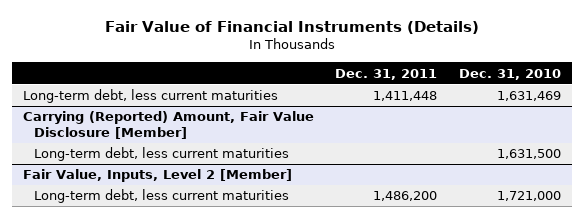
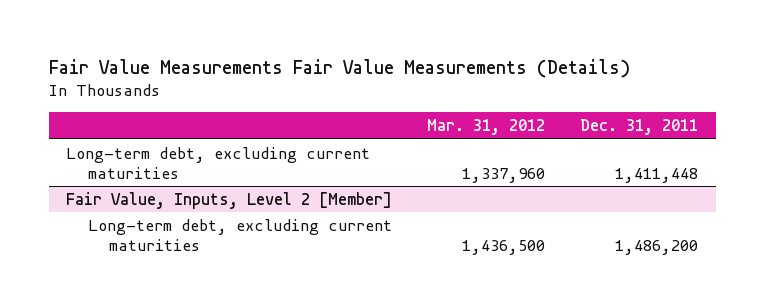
[104,20,479,34] Fair Value of Financial Instruments (Details) -> [48,58,630,78] Fair Value Measurements Fair Value Measurements (Details)
[459,68,562,80] Dec. 31, 2010 -> none
none -> [427,118,546,135] Mar. 31, 2012
[22,111,314,140] Carrying (Reported) Amount, Fair Value Disclosure [Member] -> none
[33,147,289,162] Long-term debt, less current maturities -> none
[22,89,278,104] Long-term debt, less current maturities -> [66,146,371,179] Long-term debt, excluding current maturities
[33,189,289,204] Long-term debt, less current maturities -> [87,218,392,251] Long-term debt, excluding current maturities

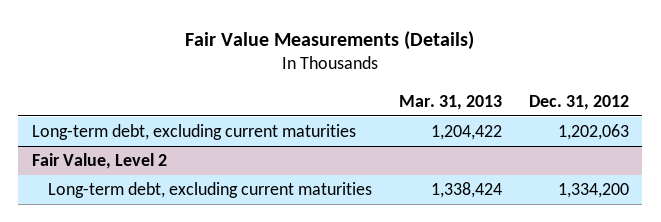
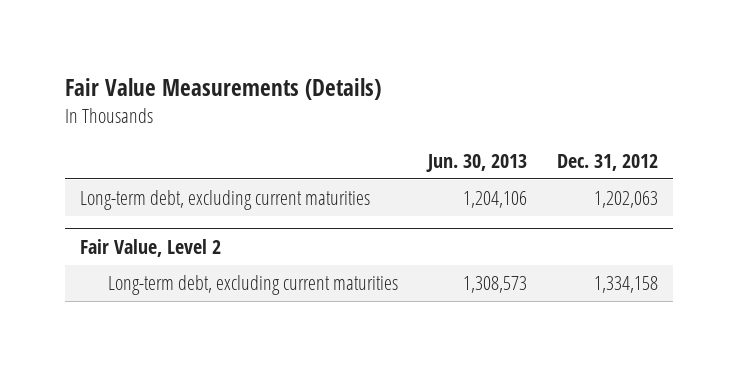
[399,94,503,110] Mar. 31, 2013 -> none
none -> [425,153,527,172] Jun. 30, 2013
[558,183,630,199] 1,334,200 -> [593,276,658,294] 1,334,158

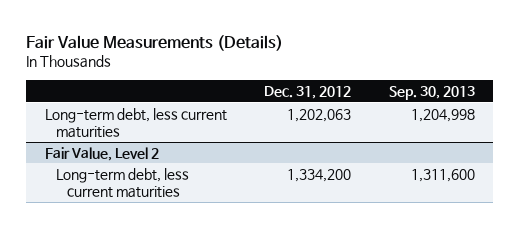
[425,153,527,172] Jun. 30, 2013 -> none
none -> [388,85,475,100] Sep. 30, 2013
[80,190,371,211] Long-term debt, excluding current maturities -> [44,107,227,139] Long-term debt, less current maturities
[107,275,398,296] Long-term debt, excluding current maturities -> [56,167,190,199] Long-term debt, less current maturities
[593,276,658,294] 1,334,158 -> [287,168,352,182] 1,334,200

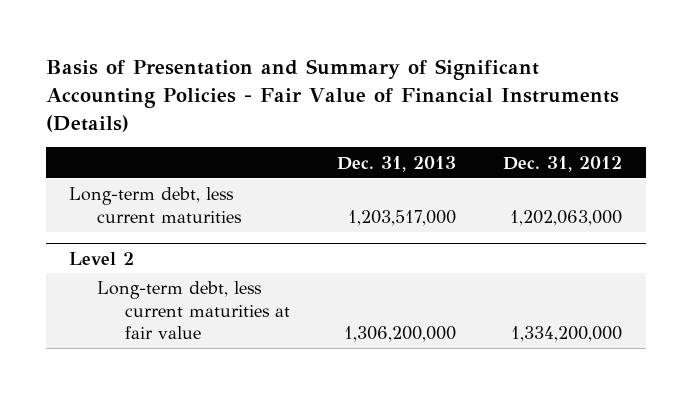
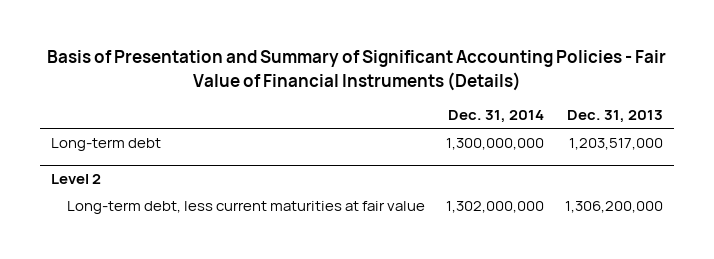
[503,155,623,172] Dec. 31, 2012 -> none
none -> [448,110,545,124] Dec. 31, 2014
[69,187,243,223] Long-term debt, less current maturities -> [50,137,161,151] Long-term debt

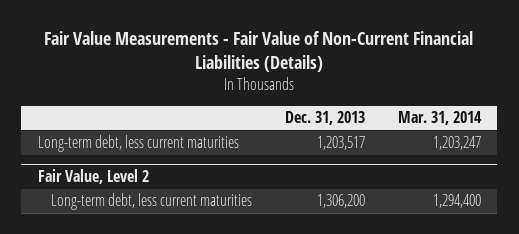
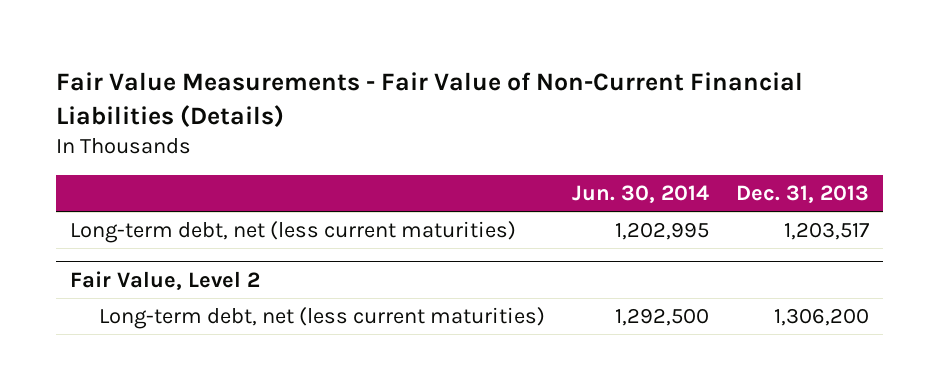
[397,111,482,126] Mar. 31, 2014 -> none
none -> [572,184,710,203] Jun. 30, 2014
[37,135,239,153] Long-term debt, less current maturities -> [69,221,516,244] Long-term debt, net (less current maturities)
[50,193,252,211] Long-term debt, less current maturities -> [99,307,546,330] Long-term debt, net (less current maturities)

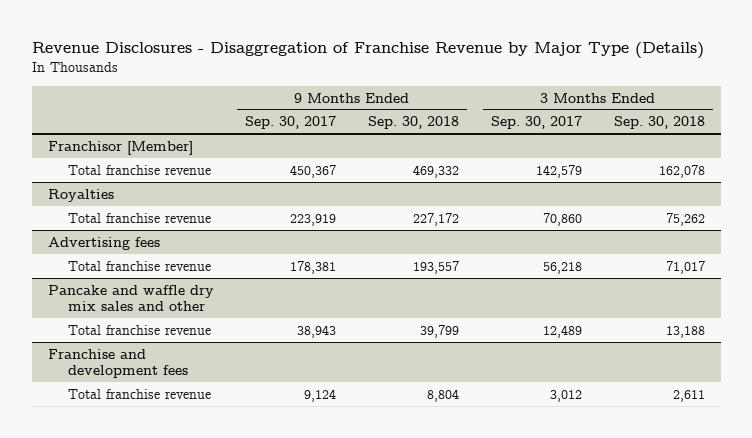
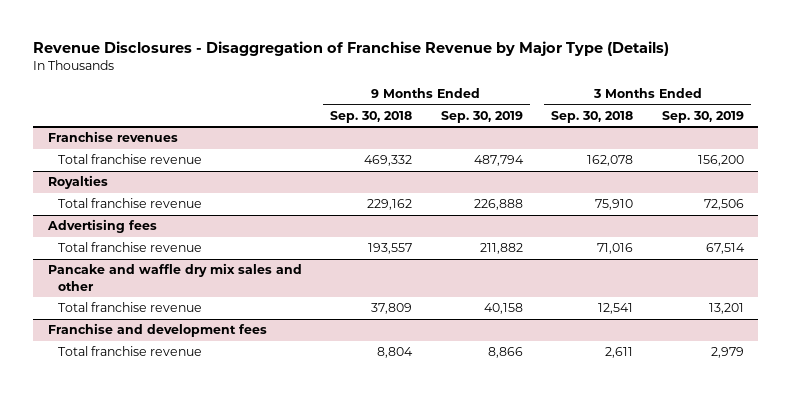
[245,116,337,130] Sep. 30, 2017 -> none
[490,116,582,130] Sep. 30, 2017 -> none
none -> [440,110,523,123] Sep. 30, 2019
none -> [661,110,744,123] Sep. 30, 2019
[47,140,193,155] Franchisor [Member] -> [47,131,178,143] Franchise revenues
[413,212,460,226] 227,172 -> [367,199,413,211] 229,162
[665,212,705,226] 75,262 -> [595,199,634,211] 75,910
[665,260,705,274] 71,017 -> [597,243,634,255] 71,016
[420,324,460,338] 39,799 -> [371,303,413,315] 37,809
[665,325,705,338] 13,188 -> [598,303,634,315] 12,541

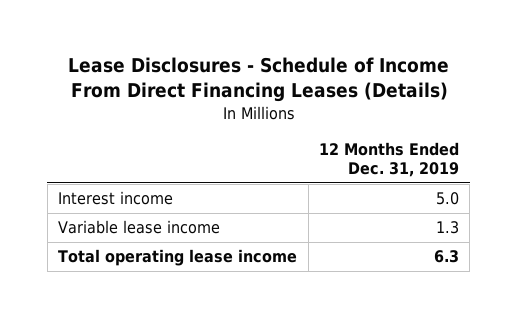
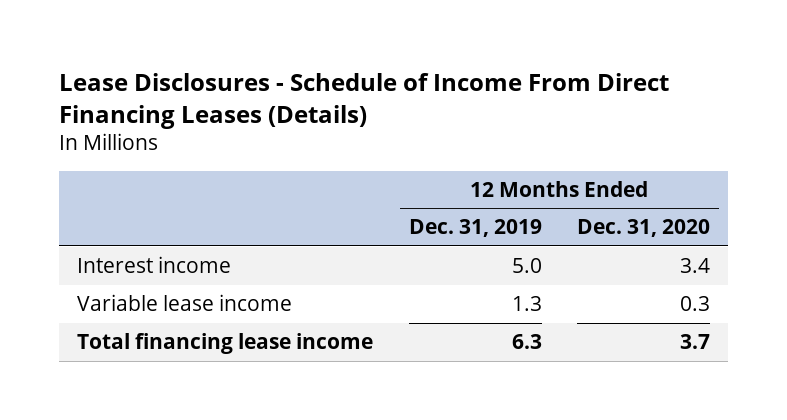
none -> [577,219,711,238] Dec. 31, 2020
[58,249,298,267] Total operating lease income -> [77,333,374,355] Total financing lease income

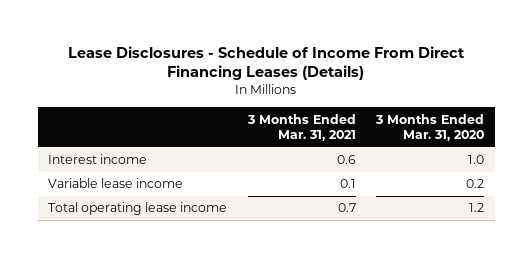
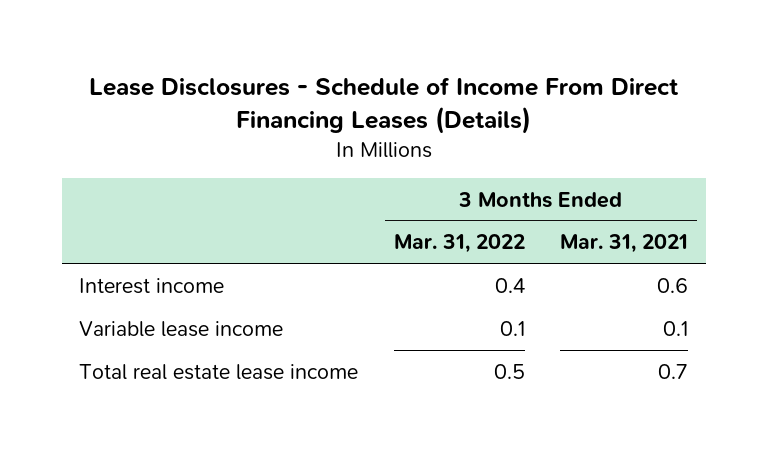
[375,113,485,142] 3 Months Ended Mar. 31, 2020 -> none
none -> [393,234,525,254] Mar. 31, 2022
[48,202,228,216] Total operating lease income -> [79,363,359,380] Total real estate lease income

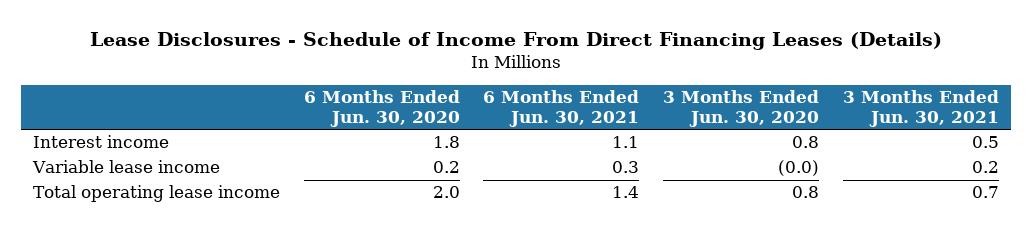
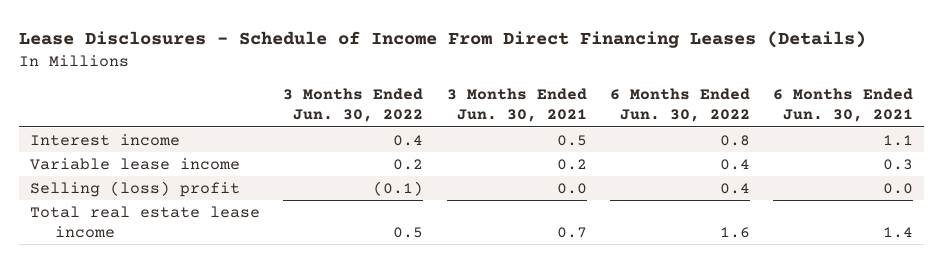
[303,90,460,127] 6 Months Ended Jun. 30, 2020 -> none
[663,90,820,127] 3 Months Ended Jun. 30, 2020 -> none
none -> [283,88,424,123] 3 Months Ended Jun. 30, 2022
none -> [609,88,750,123] 6 Months Ended Jun. 30, 2022
none -> [30,180,241,197] Selling (loss) profit
[32,185,280,203] Total operating lease income -> [30,205,261,238] Total real estate lease income

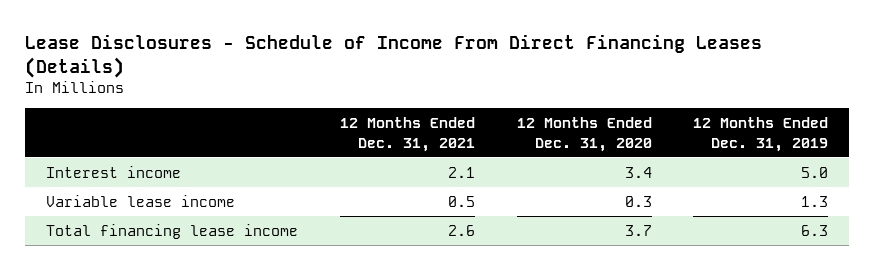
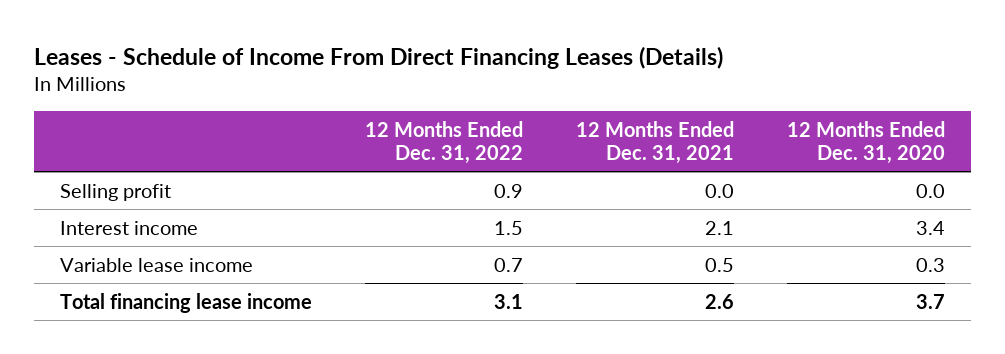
[25,34,763,78] Lease Disclosures - Schedule of Income From Direct Financing Leases (Details) -> [34,45,724,69] Leases - Schedule of Income From Direct Financing Leases (Details)
[693,116,829,152] 12 Months Ended Dec. 31, 2019 -> none
none -> [365,120,524,164] 12 Months Ended Dec. 31, 2022
none -> [60,183,172,201] Selling profit

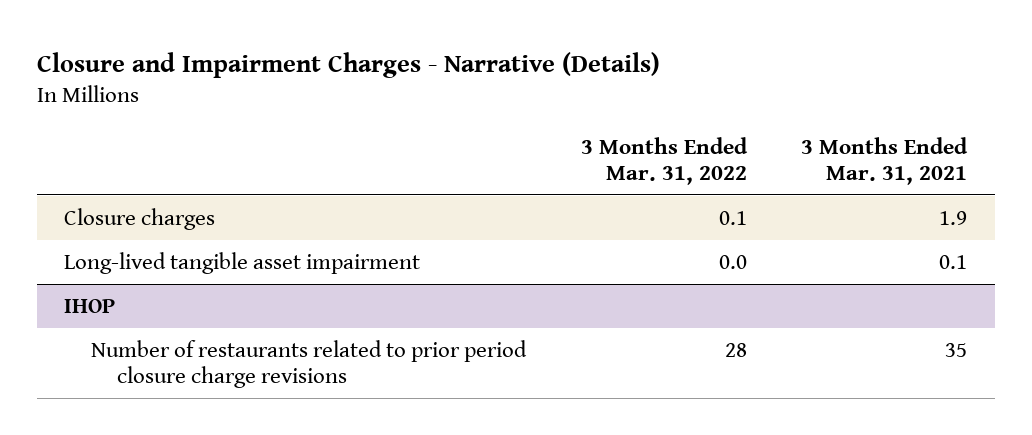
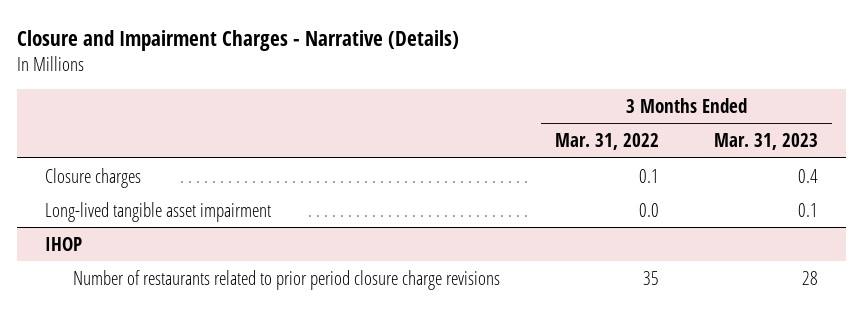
[801,136,969,185] 3 Months Ended Mar. 31, 2021 -> none
none -> [714,133,819,151] Mar. 31, 2023
[724,343,747,358] 28 -> [643,270,660,285] 35

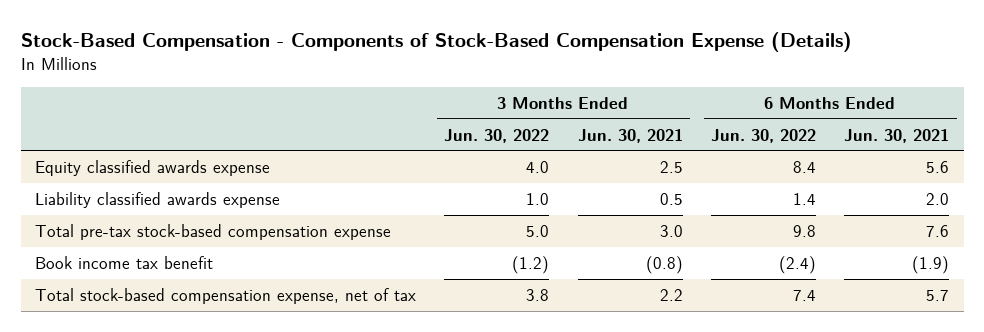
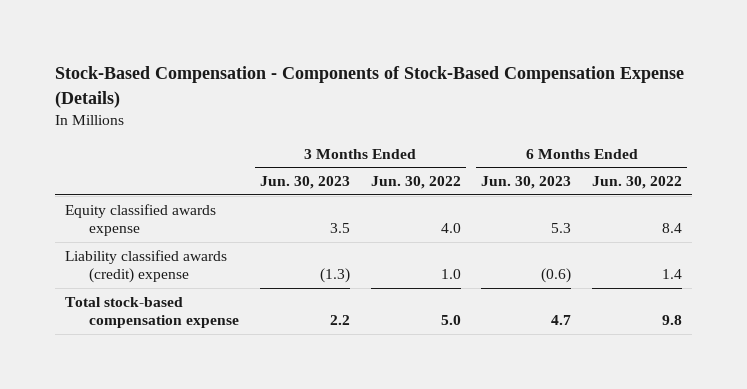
[577,128,683,143] Jun. 30, 2021 -> none
[844,128,950,143] Jun. 30, 2021 -> none
none -> [260,176,351,190] Jun. 30, 2023
none -> [481,176,572,190] Jun. 30, 2023
[34,255,213,269] Book income tax benefit -> none
[34,287,416,304] Total stock-based compensation expense, net of tax -> none
[34,191,280,208] Liability classified awards expense -> [65,249,228,284] Liability classified awards (credit) expense
[34,223,391,240] Total pre-tax stock-based compensation expense -> [65,296,240,329] Total stock-based compensation expense

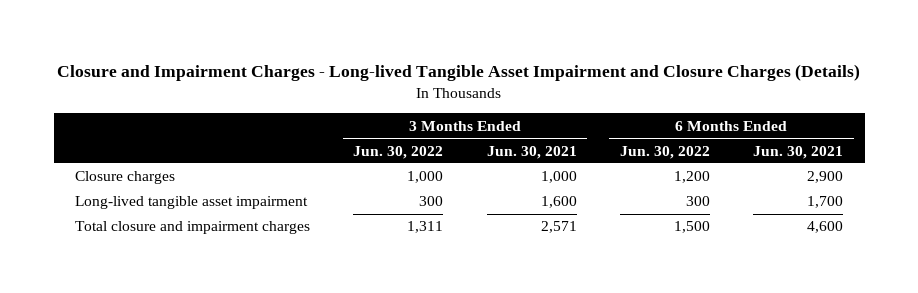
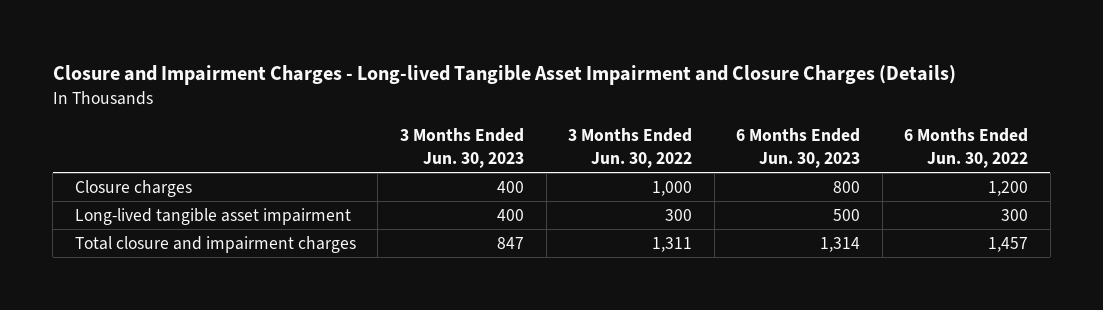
[486,145,577,159] Jun. 30, 2021 -> none
[752,145,843,159] Jun. 30, 2021 -> none
none -> [399,128,524,168] 3 Months Ended Jun. 30, 2023
none -> [736,128,861,168] 6 Months Ended Jun. 30, 2023
[673,221,710,234] 1,500 -> [988,236,1029,252] 1,457

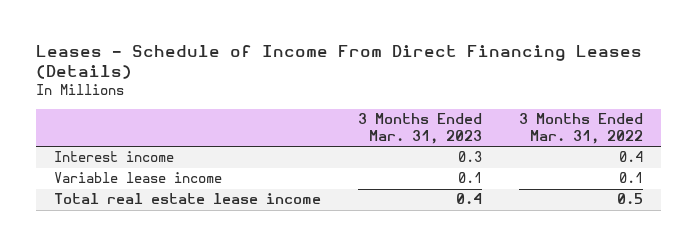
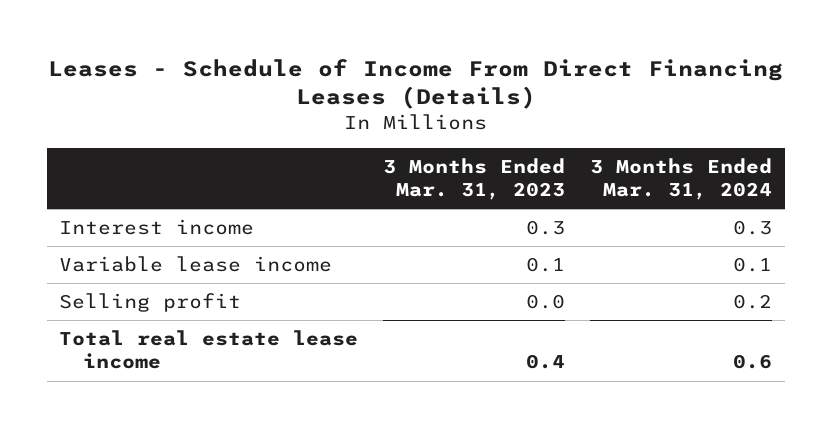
[518,112,643,145] 3 Months Ended Mar. 31, 2022 -> none
none -> [590,157,773,201] 3 Months Ended Mar. 31, 2024
none -> [59,293,242,313] Selling profit

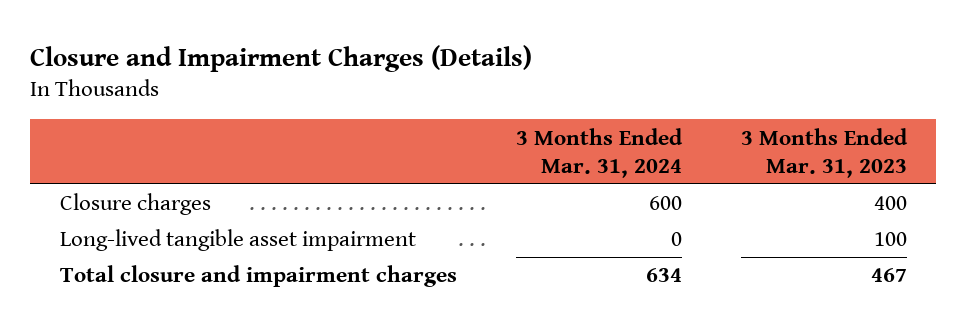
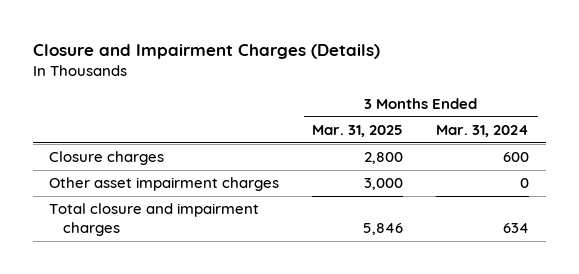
[740,127,908,178] 3 Months Ended Mar. 31, 2023 -> none
none -> [312,125,404,138] Mar. 31, 2025
[59,229,416,252] Long-lived tangible asset impairment -> none
none -> [49,177,280,192] Other asset impairment charges

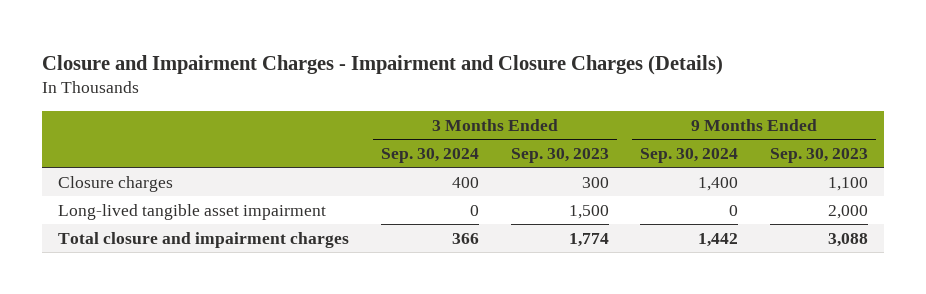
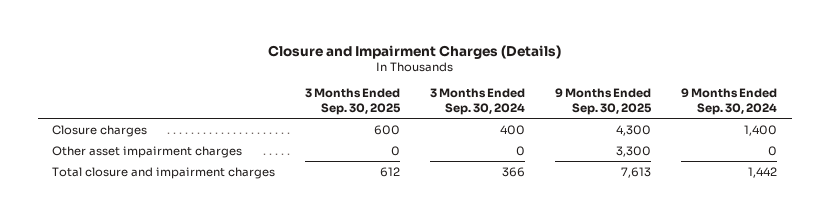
[41,54,723,75] Closure and Impairment Charges - Impairment and Closure Charges (Details) -> [267,44,561,59] Closure and Impairment Charges (Details)
[510,147,609,163] Sep. 30, 2023 -> none
[770,147,869,163] Sep. 30, 2023 -> none
none -> [305,88,402,115] 3 Months Ended Sep. 30, 2025
none -> [554,88,652,115] 9 Months Ended Sep. 30, 2025
[57,203,326,220] Long-lived tangible asset impairment -> none
none -> [52,145,243,158] Other asset impairment charges

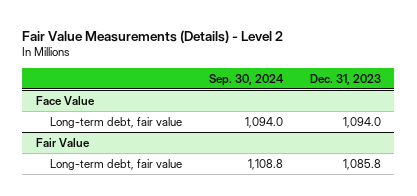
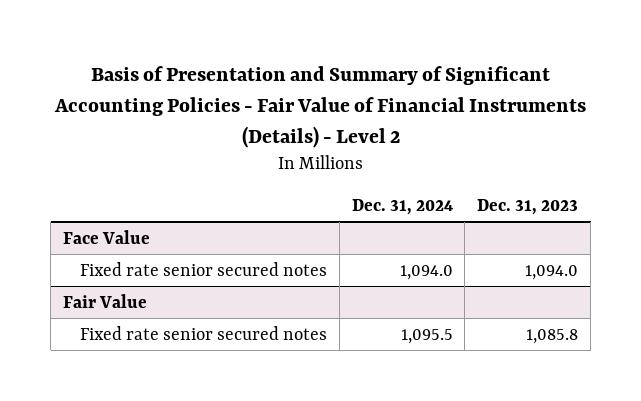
[22,29,284,43] Fair Value Measurements (Details) - Level 2 -> [53,66,586,148] Basis of Presentation and Summary of Significant Accounting Policies - Fair Value of Financial Instruments (Details) - Level 2
[208,73,284,86] Sep. 30, 2024 -> none
none -> [351,198,453,215] Dec. 31, 2024
[49,116,182,128] Long-term debt, fair value -> [79,261,327,276] Fixed rate senior secured notes
[49,158,182,170] Long-term debt, fair value -> [79,325,327,340] Fixed rate senior secured notes

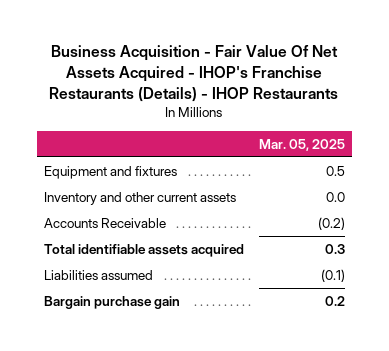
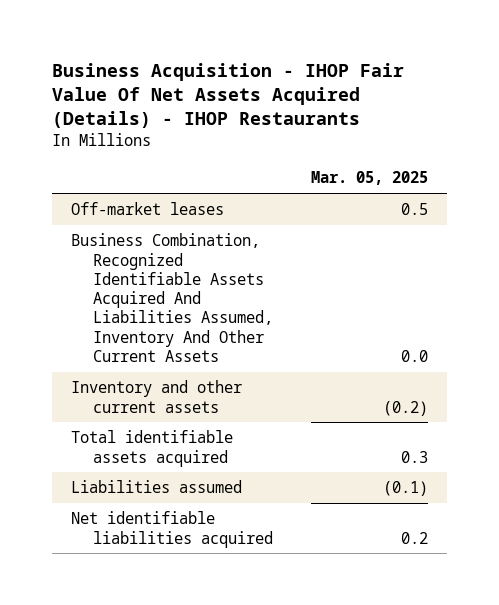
[49,45,339,102] Business Acquisition - Fair Value Of Net Assets Acquired - IHOP's Franchise Restaurants (Details) - IHOP Restaurants -> [52,62,405,129] Business Acquisition - IHOP Fair Value Of Net Assets Acquired (Details) - IHOP Restaurants
[43,218,166,229] Accounts Receivable -> none
[43,166,177,180] Equipment and fixtures -> [71,202,225,216] Off-market leases
none -> [71,233,273,363] Business Combination, Recognized Identifiable Assets Acquired And Liabilities Assumed, Inventory And Other Current Assets
[325,192,345,203] 0.0 -> [382,400,428,416] (0.2)
[43,296,180,310] Bargain purchase gain -> [71,511,273,548] Net identifiable liabilities acquired

